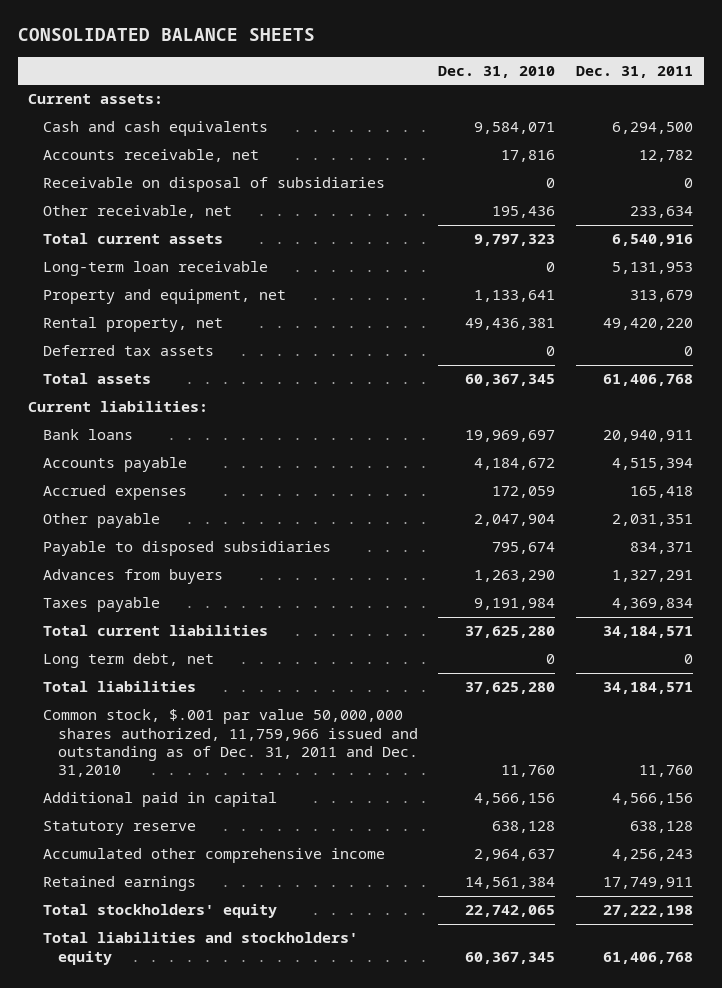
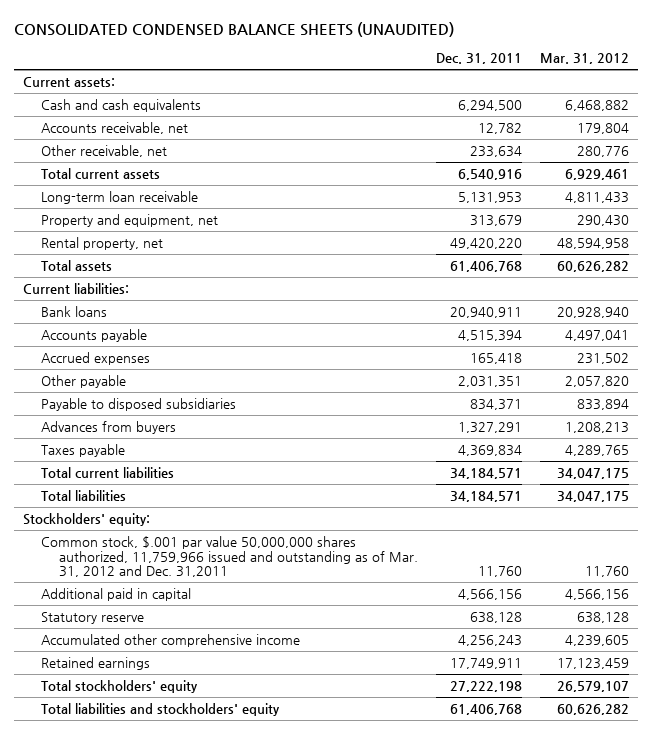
[17,28,315,42] CONSOLIDATED BALANCE SHEETS -> [14,21,455,37] CONSOLIDATED CONDENSED BALANCE SHEETS (UNAUDITED)
[438,65,556,78] Dec. 31, 2010 -> none
none -> [540,53,630,65] Mar. 31, 2012
[42,177,385,193] Receivable on disposal of subsidiaries -> none
[42,345,214,357] Deferred tax assets -> none
[42,653,214,669] Long term debt, net -> none
none -> [23,512,151,526] Stockholders' equity:
[42,709,418,778] Common stock, $.001 par value 50,000,000 shares authorized, 11,759,966 issued and outstanding as of Dec. 31, 2011 and Dec. 31,2010 -> [41,535,418,578] Common stock, $.001 par value 50,000,000 shares authorized, 11,759,966 issued and outstanding as of Mar. 31, 2012 and Dec. 31,2011

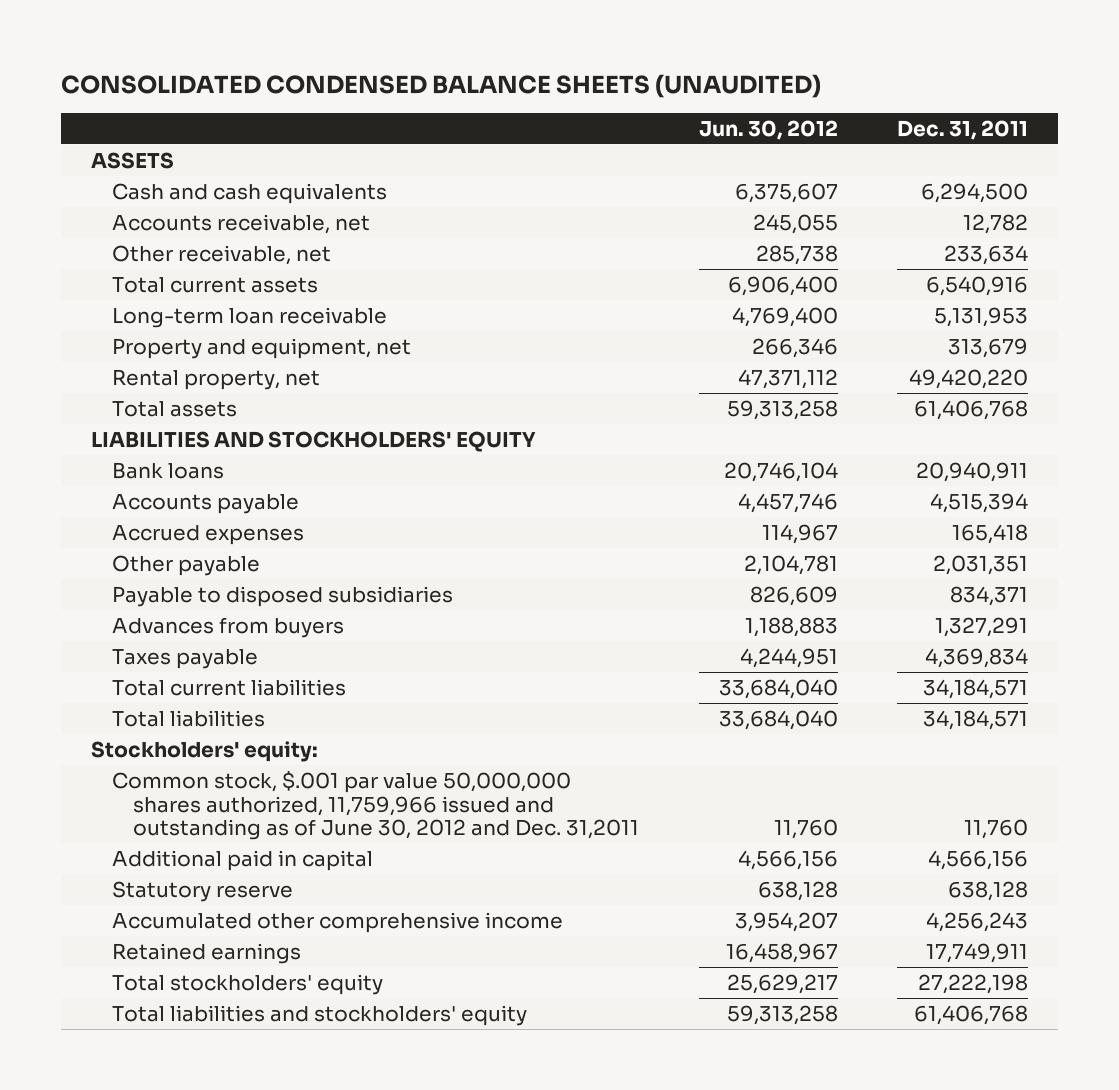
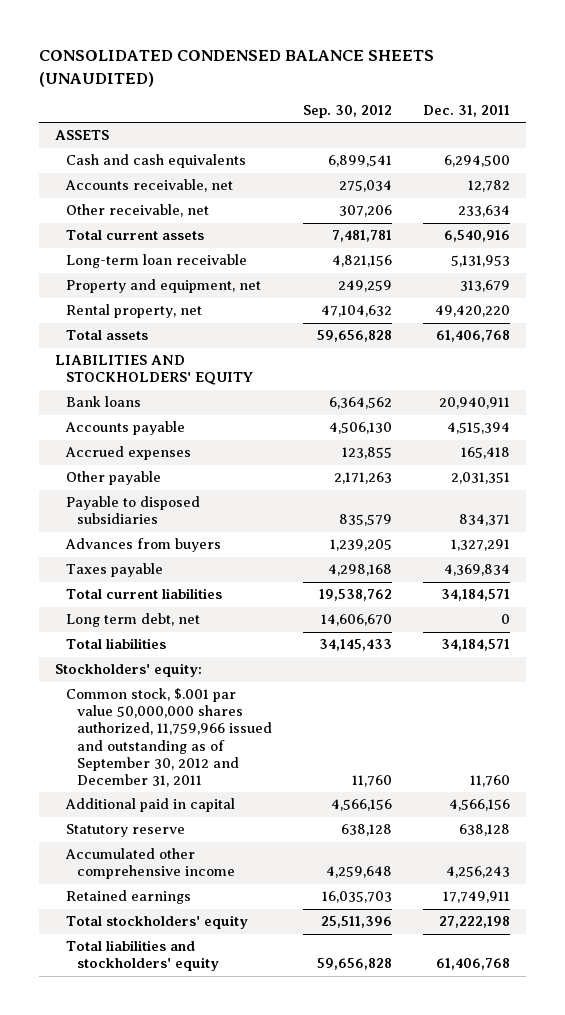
[698,119,838,140] Jun. 30, 2012 -> none
none -> [303,105,393,119] Sep. 30, 2012
none -> [65,613,200,628] Long term debt, net
[112,770,640,841] Common stock, $.001 par value 50,000,000 shares authorized, 11,759,966 issued and outstanding as of June 30, 2012 and Dec. 31,2011 -> [65,688,272,787] Common stock, $.001 par value 50,000,000 shares authorized, 11,759,966 issued and outstanding as of September 30, 2012 and December 31, 2011

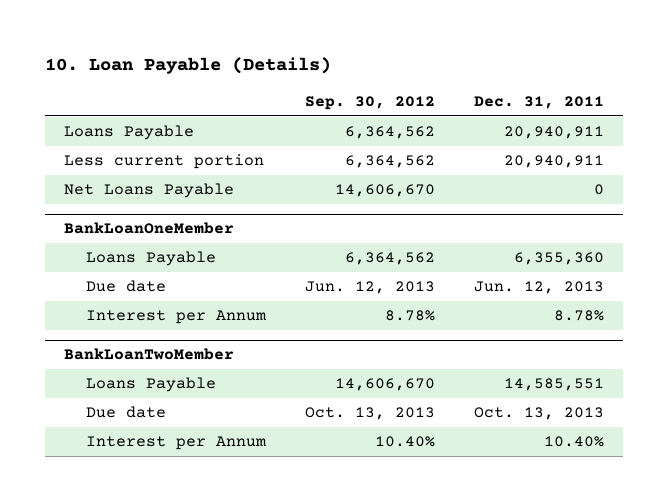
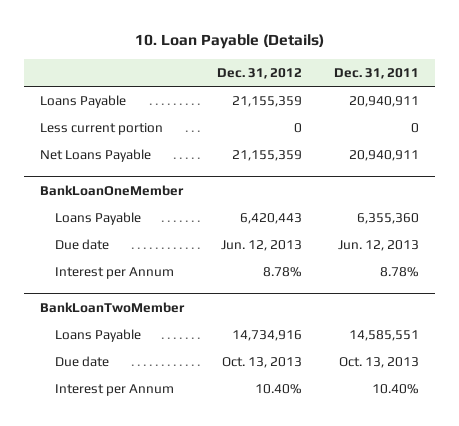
[304,96,435,111] Sep. 30, 2012 -> none
none -> [216,67,302,79] Dec. 31, 2012
[503,155,604,169] 20,940,911 -> [411,123,420,134] 0
[593,184,604,196] 0 -> [349,150,420,162] 20,940,911

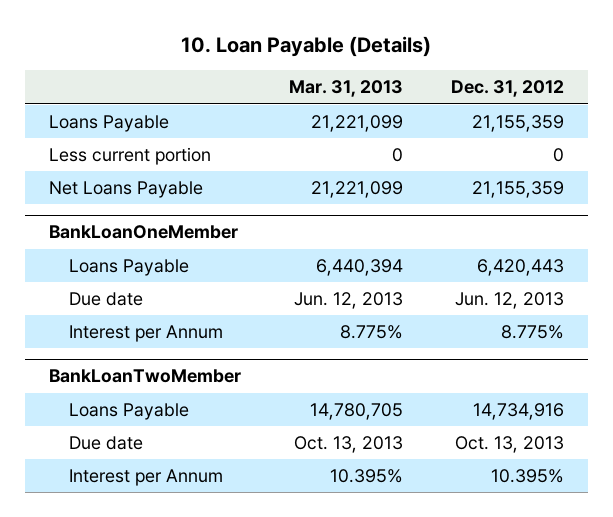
[334,67,420,79] Dec. 31, 2011 -> none
none -> [288,80,403,98] Mar. 31, 2013
[262,267,302,278] 8.78% -> [500,325,564,340] 8.775%
[254,384,302,395] 10.40% -> [490,469,564,484] 10.395%

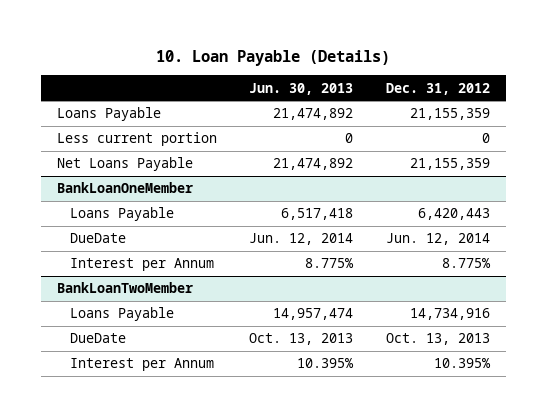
[288,80,403,98] Mar. 31, 2013 -> none
none -> [249,82,354,95] Jun. 30, 2013
[68,292,143,307] Due date -> none
none -> [69,233,126,244] DueDate
[68,436,143,451] Due date -> [69,333,126,344] DueDate

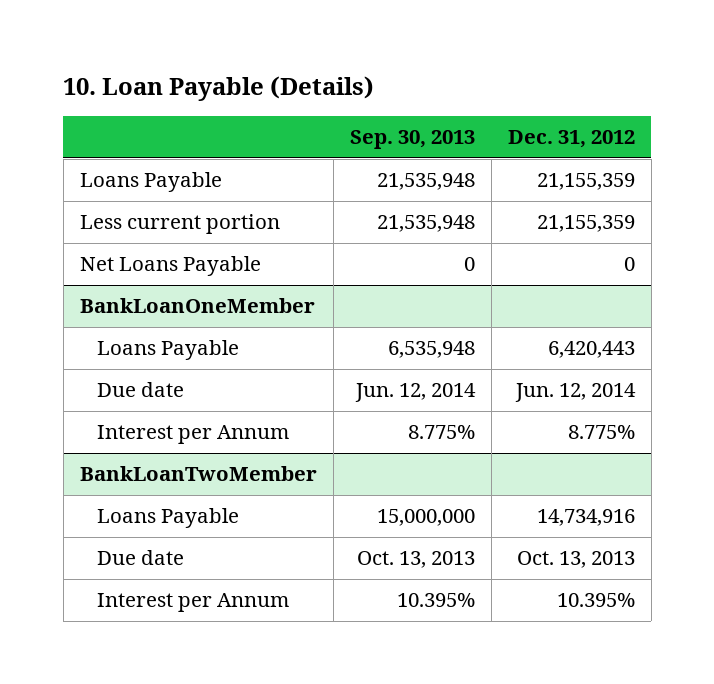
[249,82,354,95] Jun. 30, 2013 -> none
none -> [349,130,475,150] Sep. 30, 2013
[481,133,490,144] 0 -> [536,215,635,233] 21,155,359
[409,158,490,171] 21,155,359 -> [623,257,635,272] 0
[69,233,126,244] DueDate -> [97,382,185,398] Due date
[69,333,126,344] DueDate -> [97,550,185,566] Due date

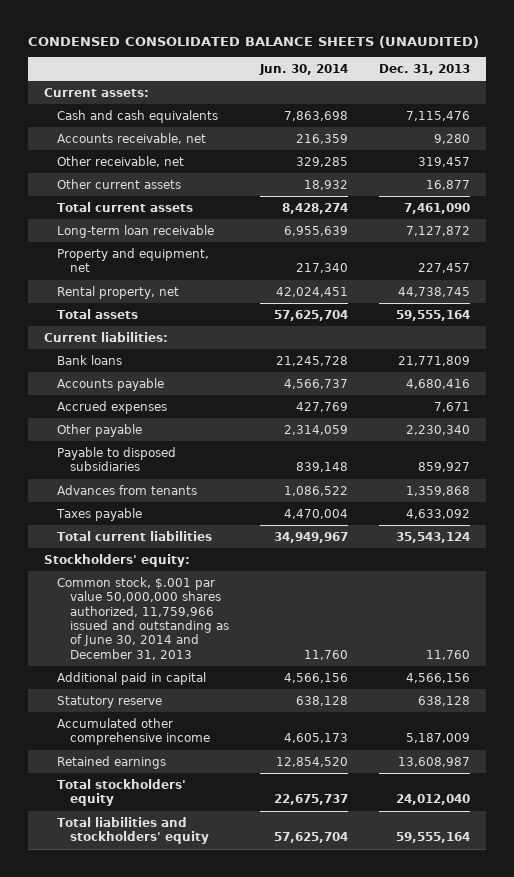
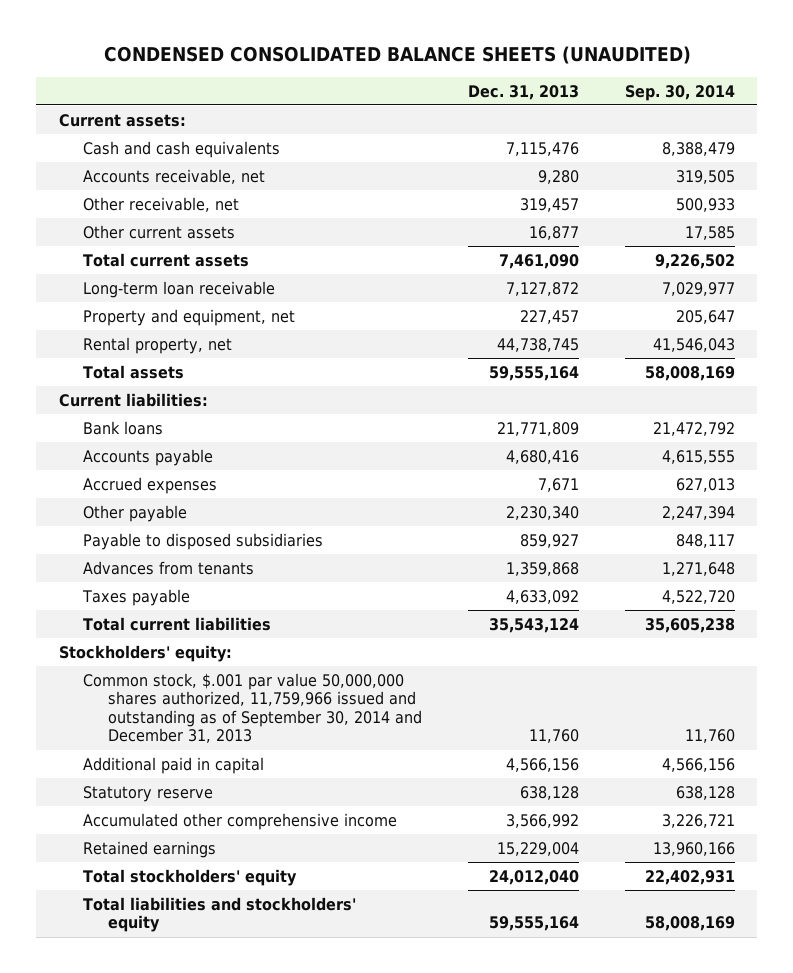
[259,64,349,76] Jun. 30, 2014 -> none
none -> [624,84,735,101] Sep. 30, 2014
[56,576,229,660] Common stock, $.001 par value 50,000,000 shares authorized, 11,759,966 issued and outstanding as of June 30, 2014 and December 31, 2013 -> [83,672,423,744] Common stock, $.001 par value 50,000,000 shares authorized, 11,759,966 issued and outstanding as of September 30, 2014 and December 31, 2013
[406,733,471,744] 5,187,009 -> [505,813,579,828] 3,566,992
[398,756,471,767] 13,608,987 -> [496,841,579,856] 15,229,004

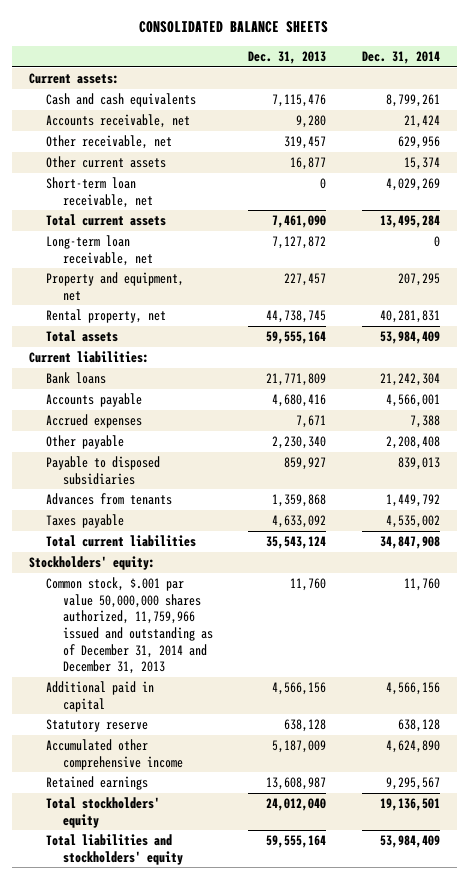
[103,45,691,64] CONDENSED CONSOLIDATED BALANCE SHEETS (UNAUDITED) -> [139,21,329,34] CONSOLIDATED BALANCE SHEETS
[624,84,735,101] Sep. 30, 2014 -> none
none -> [361,50,440,64] Dec. 31, 2014
none -> [46,177,153,208] Short-term loan receivable, net
[83,280,276,298] Long-term loan receivable -> [46,235,153,266] Long-term loan receivable, net
[83,672,423,744] Common stock, $.001 par value 50,000,000 shares authorized, 11,759,966 issued and outstanding as of September 30, 2014 and December 31, 2013 -> [46,577,213,675] Common stock, $.001 par value 50,000,000 shares authorized, 11,759,966 issued and outstanding as of December 31, 2014 and December 31, 2013
[505,813,579,828] 3,566,992 -> [272,740,327,754] 5,187,009
[496,841,579,856] 15,229,004 -> [266,777,327,791] 13,608,987

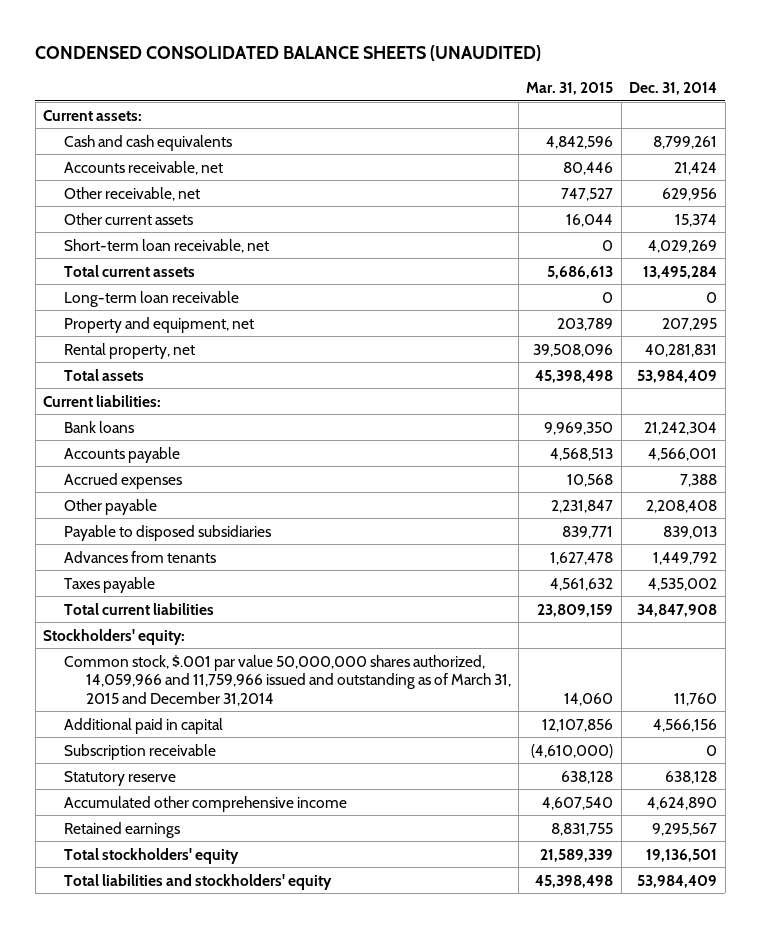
[139,21,329,34] CONSOLIDATED BALANCE SHEETS -> [35,45,542,62] CONDENSED CONSOLIDATED BALANCE SHEETS (UNAUDITED)
[248,50,327,64] Dec. 31, 2013 -> none
none -> [526,82,614,96] Mar. 31, 2015
[46,235,153,266] Long-term loan receivable, net -> [64,290,240,307] Long-term loan receivable
[46,577,213,675] Common stock, $.001 par value 50,000,000 shares authorized, 11,759,966 issued and outstanding as of December 31, 2014 and December 31, 2013 -> [64,654,511,706] Common stock, $.001 par value 50,000,000 shares authorized, 14,059,966 and 11,759,966 issued and outstanding as of March 31, 2015 and December 31,2014
none -> [64,743,217,760] Subscription receivable

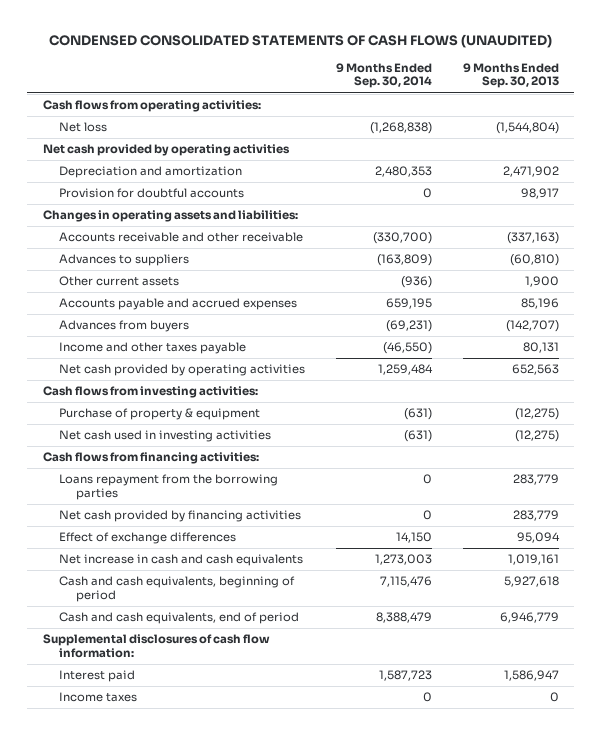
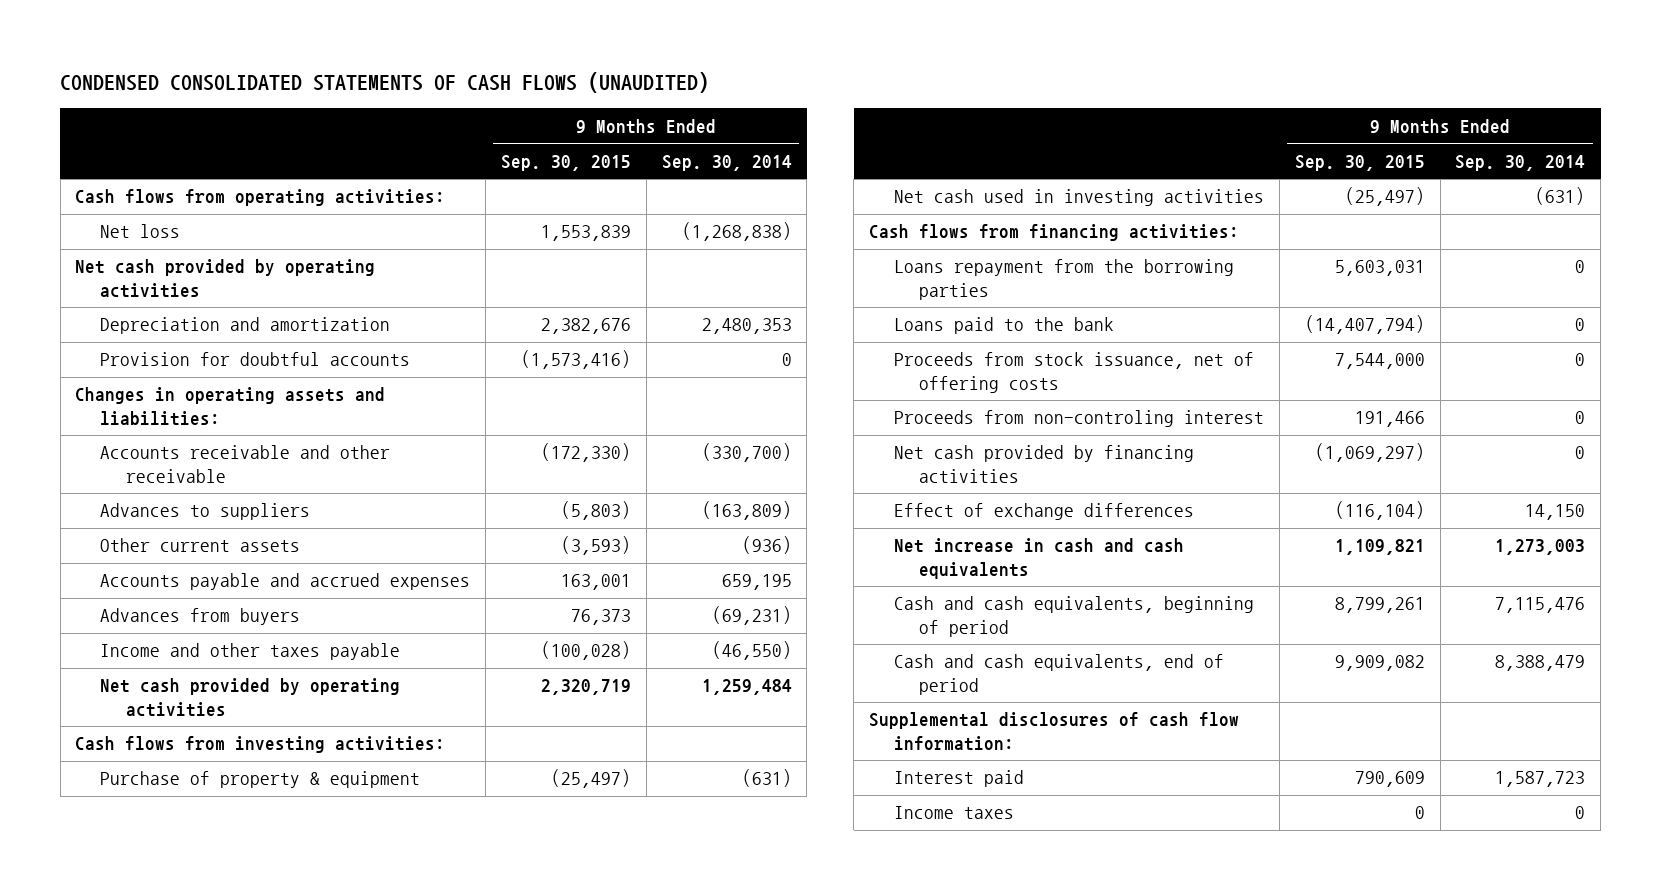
[462,62,559,89] 9 Months Ended Sep. 30, 2013 -> none
none -> [501,154,632,171] Sep. 30, 2015
none -> [894,317,1115,335] Loans paid to the bank
none -> [894,352,1255,393] Proceeds from stock issuance, net of offering costs
none -> [894,410,1265,428] Proceeds from non-controling interest

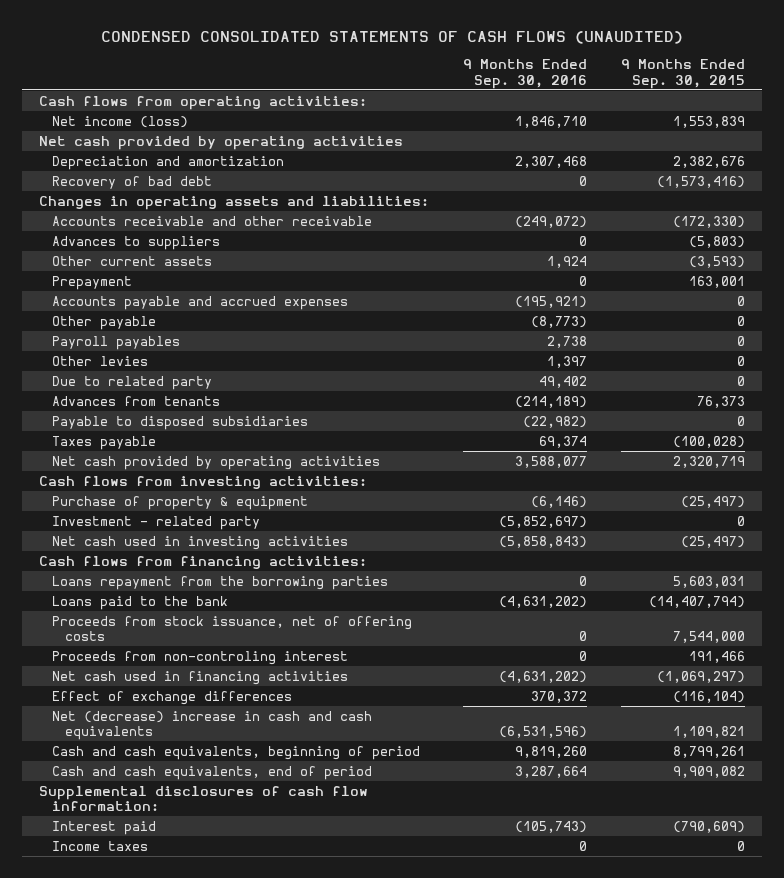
[661,154,792,171] Sep. 30, 2014 -> none
none -> [463,59,588,89] 9 Months Ended Sep. 30, 2016
[100,224,181,239] Net loss -> [52,115,189,128] Net income (loss)
[100,352,411,367] Provision for doubtful accounts -> [52,175,213,189] Recovery of bad debt
none -> [52,275,133,290] Prepayment
[561,574,632,591] 163,001 -> [737,295,746,306] 0
none -> [52,315,157,330] Other payable
none -> [52,335,181,350] Payroll payables
none -> [52,355,149,366] Other levies
none -> [52,375,213,390] Due to related party
[100,608,301,626] Advances from buyers -> [52,395,221,406] Advances from tenants
none -> [52,415,309,430] Payable to disposed subsidiaries
[100,643,401,661] Income and other taxes payable -> [52,435,157,450] Taxes payable
none -> [52,515,261,530] Investment - related party
[894,445,1195,483] Net cash provided by financing activities -> [52,670,349,685] Net cash used in financing activities
[894,538,1185,579] Net increase in cash and cash equivalents -> [52,710,373,741] Net (decrease) increase in cash and cash equivalents
[1354,771,1425,788] 790,609 -> [673,820,746,833] (790,609)

